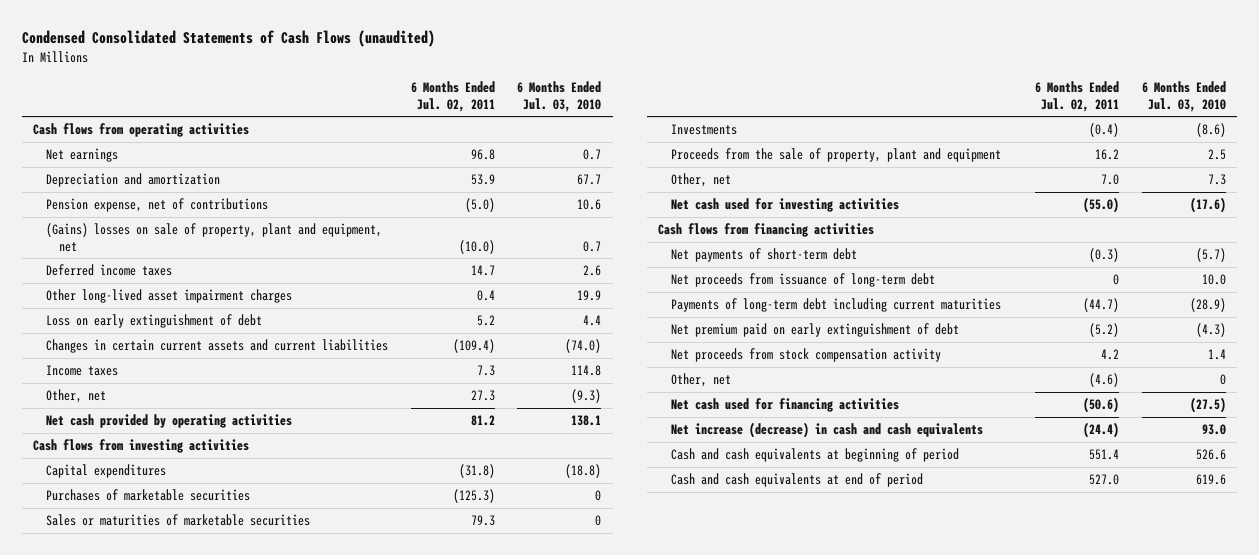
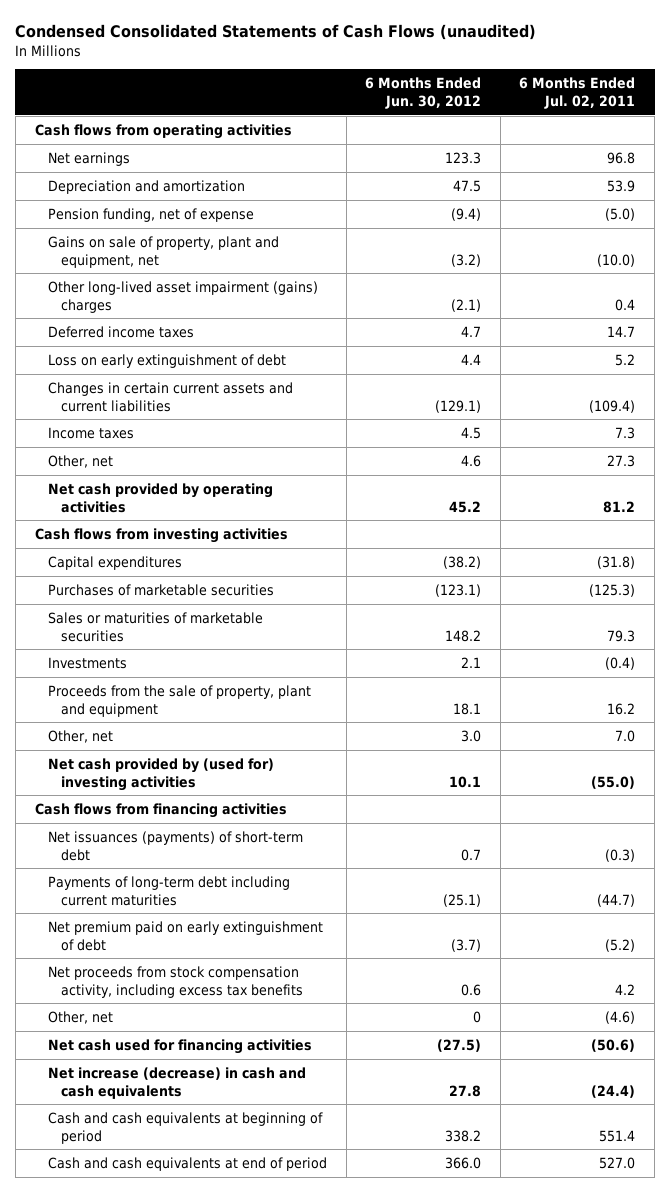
[517,81,602,112] 6 Months Ended Jul. 03, 2010 -> none
none -> [365,77,482,110] 6 Months Ended Jun. 30, 2012
[46,198,269,213] Pension expense, net of contributions -> [47,207,254,222] Pension funding, net of expense
[46,223,383,252] (Gains) losses on sale of property, plant and equipment, net -> [47,235,279,268] Gains on sale of property, plant and equipment, net
none -> [47,280,318,313] Other long-lived asset impairment (gains) charges
[46,289,293,304] Other long-lived asset impairment charges -> none
[670,198,899,213] Net cash used for investing activities -> [47,757,274,791] Net cash provided by (used for) investing activities
[670,273,935,288] Net proceeds from issuance of long-term debt -> none
[670,248,857,263] Net payments of short-term debt -> [47,830,303,861] Net issuances (payments) of short-term debt
[670,348,941,363] Net proceeds from stock compensation activity -> [47,965,304,998] Net proceeds from stock compensation activity, including excess tax benefits

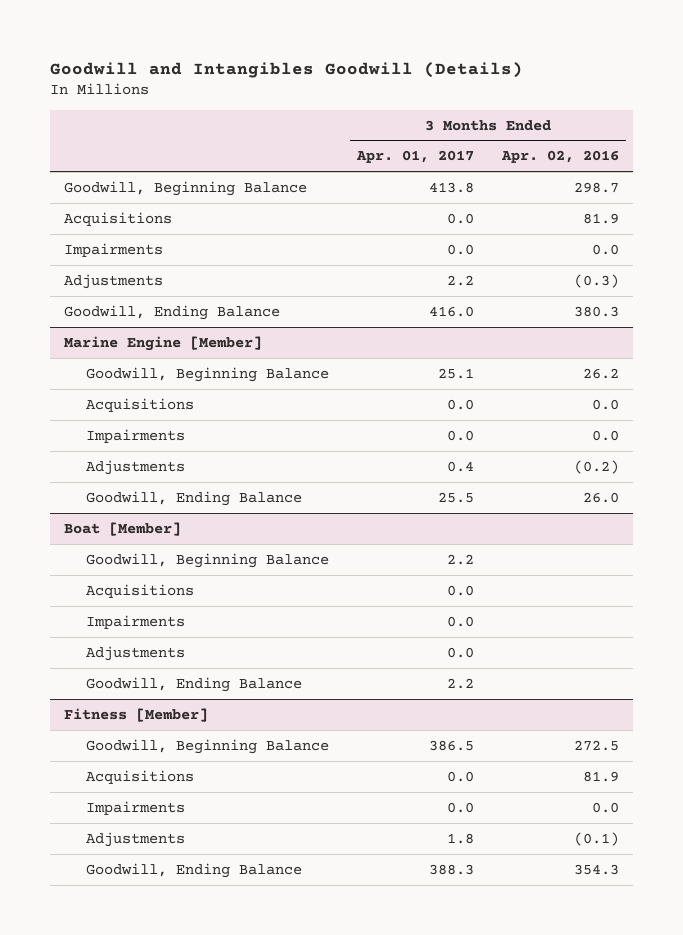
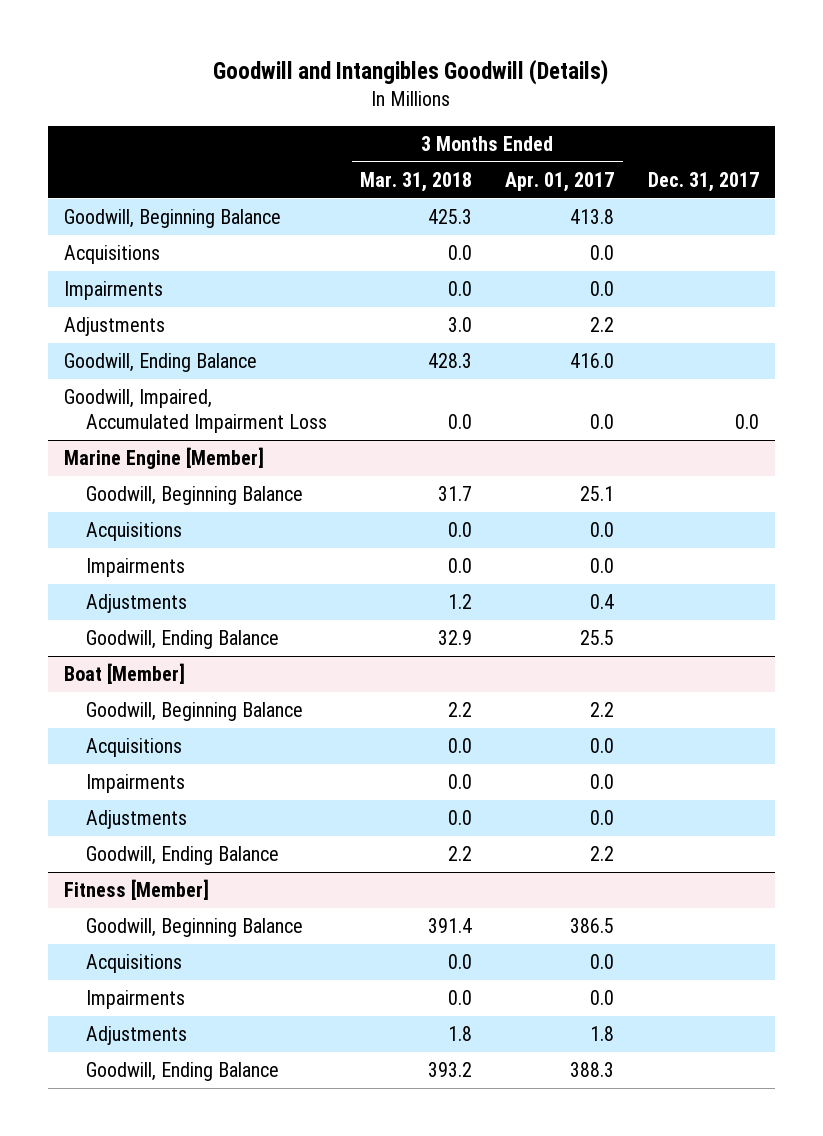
[500,150,619,164] Apr. 02, 2016 -> none
none -> [360,171,473,192] Mar. 31, 2018
none -> [647,171,759,192] Dec. 31, 2017
none -> [64,389,327,434] Goodwill, Impaired, Accumulated Impairment Loss

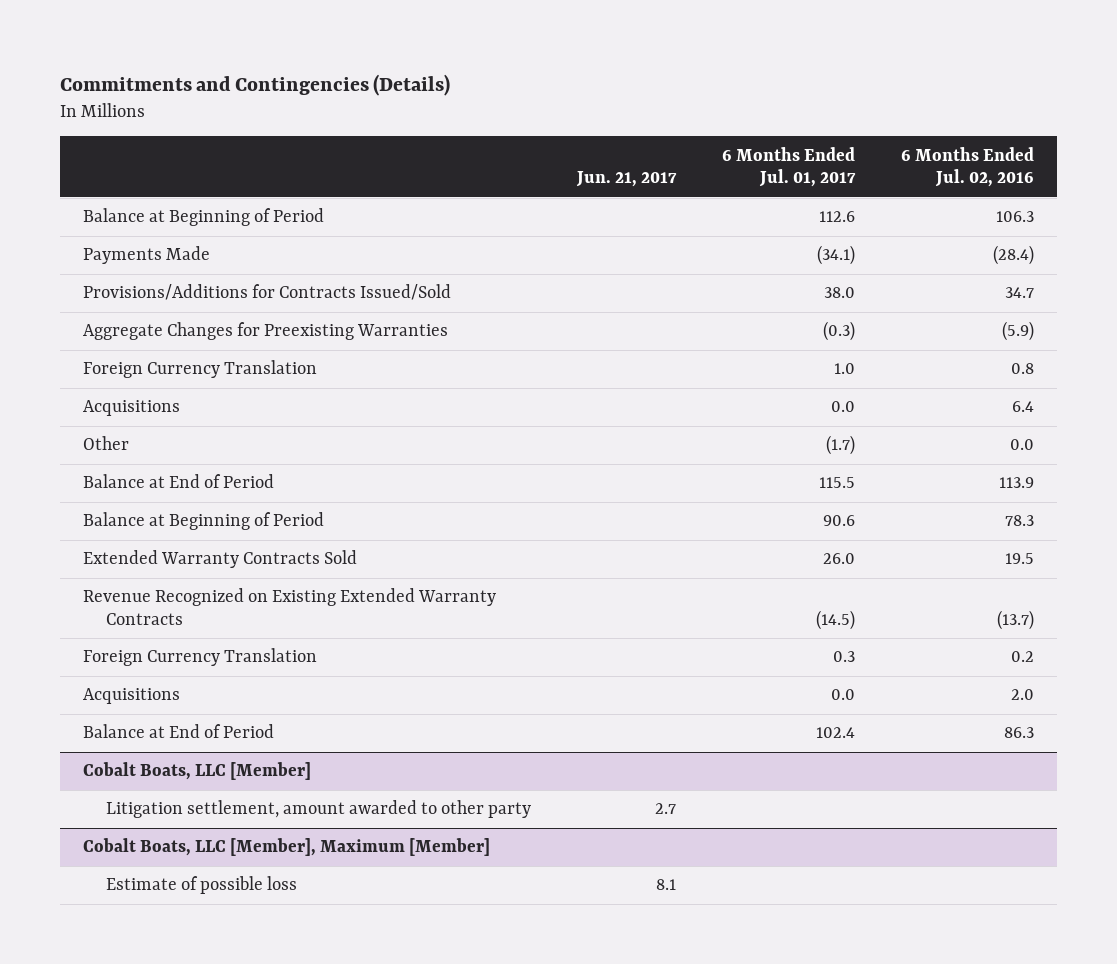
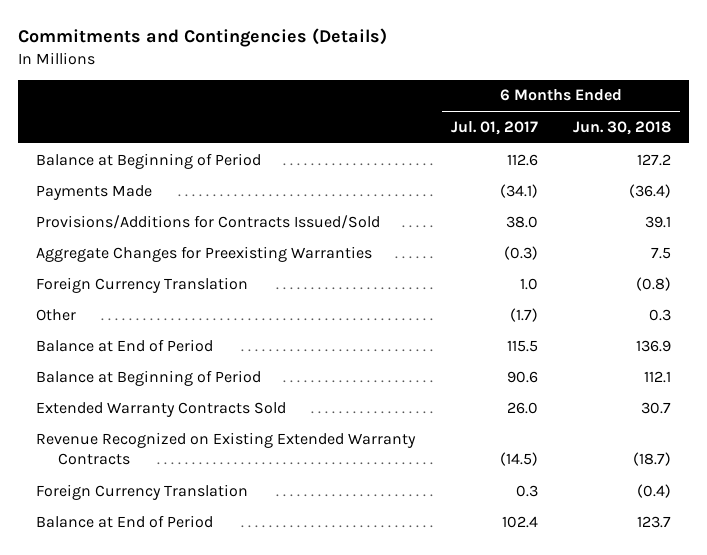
[575,171,677,188] Jun. 21, 2017 -> none
[900,146,1034,188] 6 Months Ended Jul. 02, 2016 -> none
none -> [573,120,672,135] Jun. 30, 2018
[83,400,181,417] Acquisitions -> none
[83,688,181,705] Acquisitions -> none
[83,762,312,781] Cobalt Boats, LLC [Member] -> none
[105,800,531,819] Litigation settlement, amount awarded to other party -> none
[83,838,491,857] Cobalt Boats, LLC [Member], Maximum [Member] -> none
[105,876,297,895] Estimate of possible loss -> none

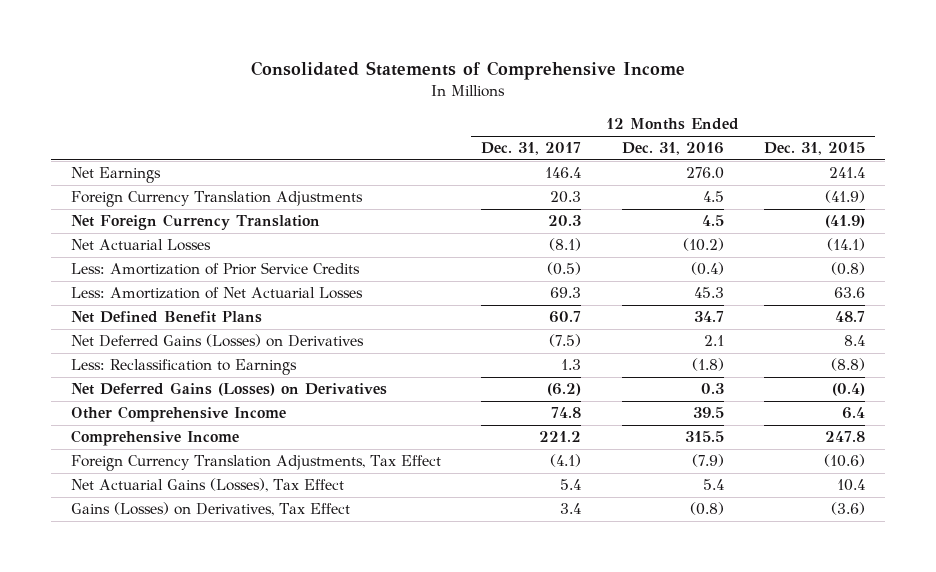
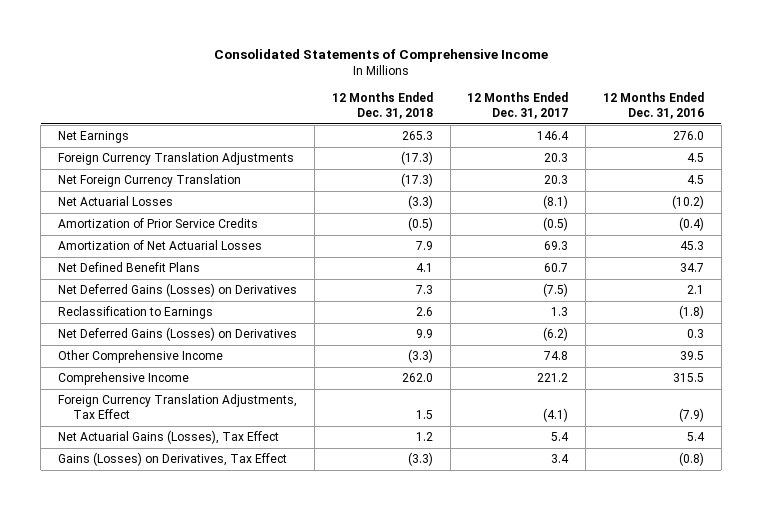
[763,142,865,156] Dec. 31, 2015 -> none
none -> [331,92,433,120] 12 Months Ended Dec. 31, 2018
[70,262,360,276] Less: Amortization of Prior Service Credits -> [58,218,259,229] Amortization of Prior Service Credits
[70,287,363,300] Less: Amortization of Net Actuarial Losses -> [58,240,263,251] Amortization of Net Actuarial Losses
[70,359,297,376] Less: Reclassification to Earnings -> [58,306,214,320] Reclassification to Earnings

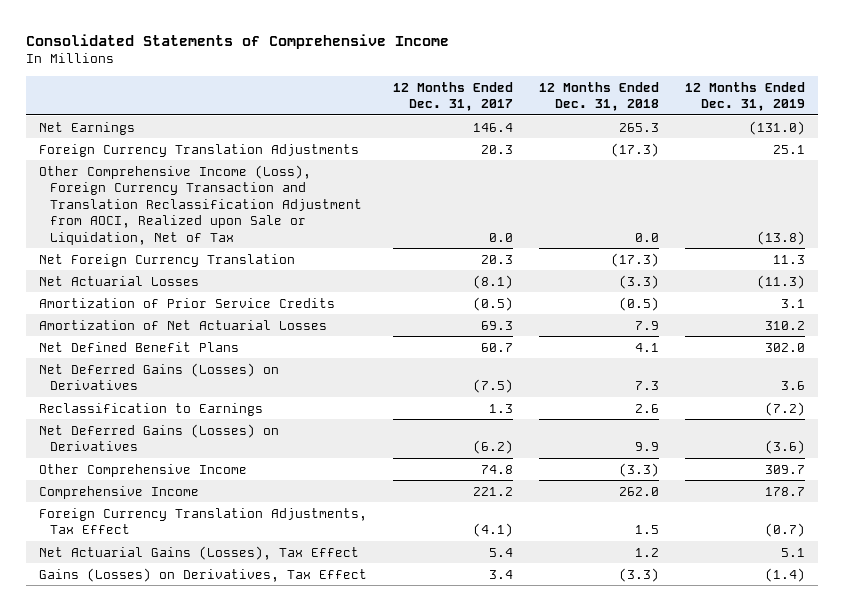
[602,92,704,120] 12 Months Ended Dec. 31, 2016 -> none
none -> [685,81,806,112] 12 Months Ended Dec. 31, 2019
none -> [38,164,362,245] Other Comprehensive Income (Loss), Foreign Currency Transaction and Translation Reclassification Adjustment from AOCI, Realized upon Sale or Liquidation, Net of Tax

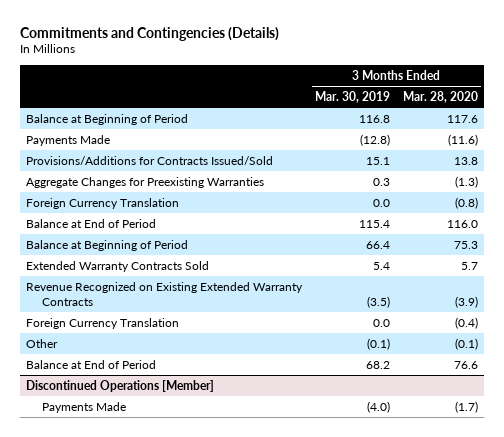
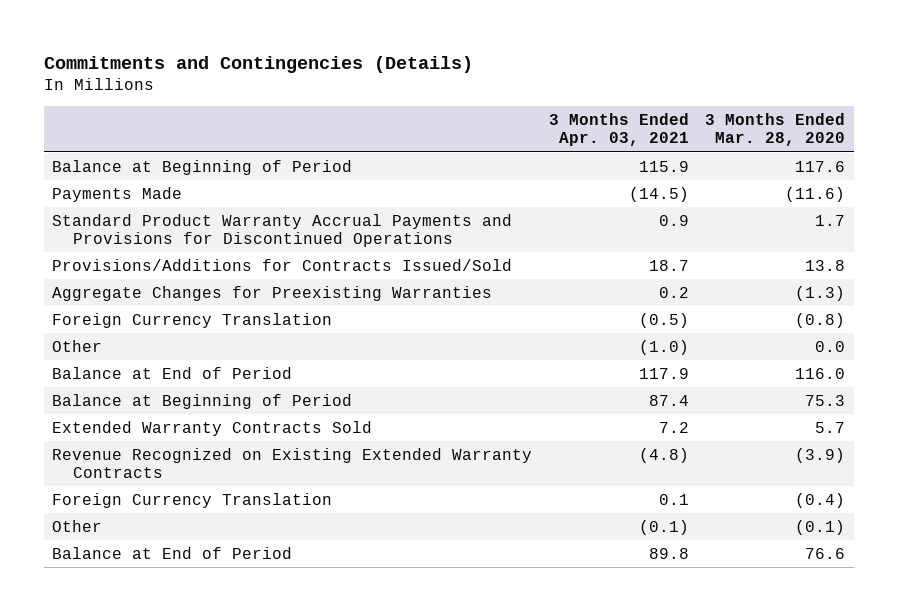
[314,90,390,103] Mar. 30, 2019 -> none
none -> [548,112,689,147] 3 Months Ended Apr. 03, 2021
none -> [52,213,513,248] Standard Product Warranty Accrual Payments and Provisions for Discontinued Operations
none -> [52,339,103,352] Other
[26,379,215,392] Discontinued Operations [Member] -> none
[41,401,126,413] Payments Made -> none

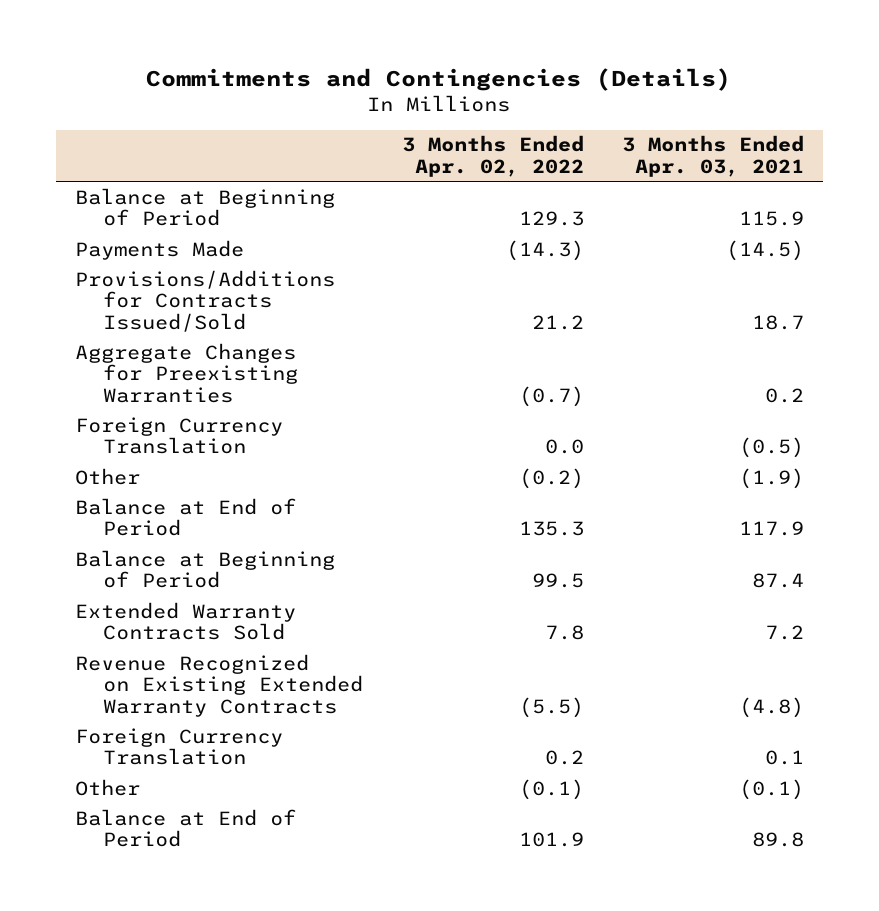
[705,112,846,147] 3 Months Ended Mar. 28, 2020 -> none
none -> [401,135,584,177] 3 Months Ended Apr. 02, 2022
[52,213,513,248] Standard Product Warranty Accrual Payments and Provisions for Discontinued Operations -> none
[638,339,689,355] (1.0) -> [738,467,804,489] (1.9)

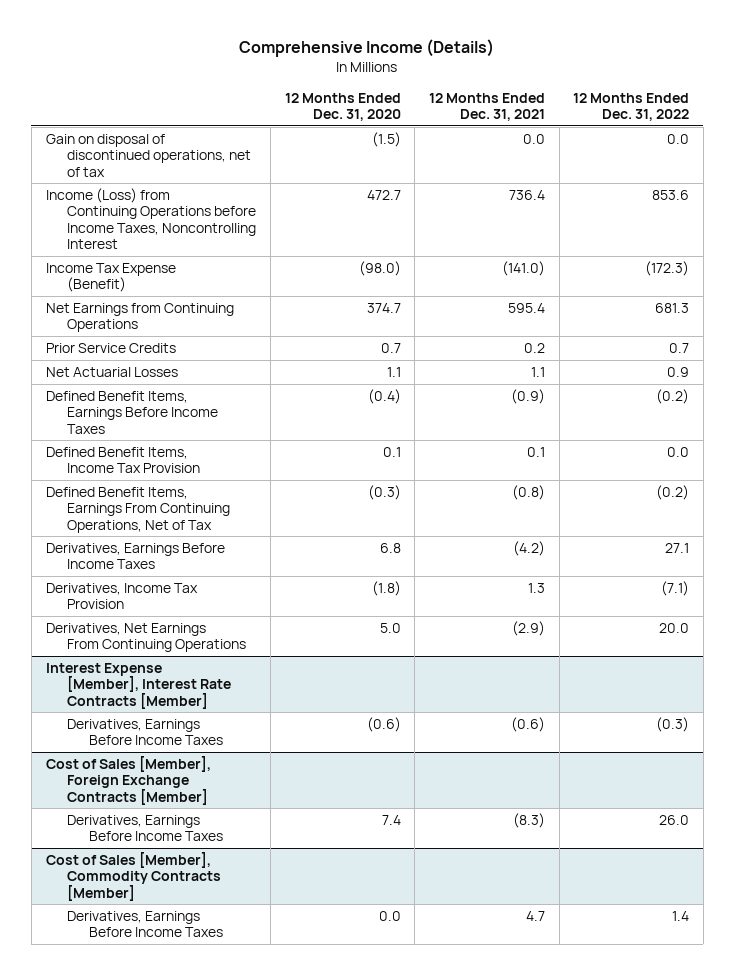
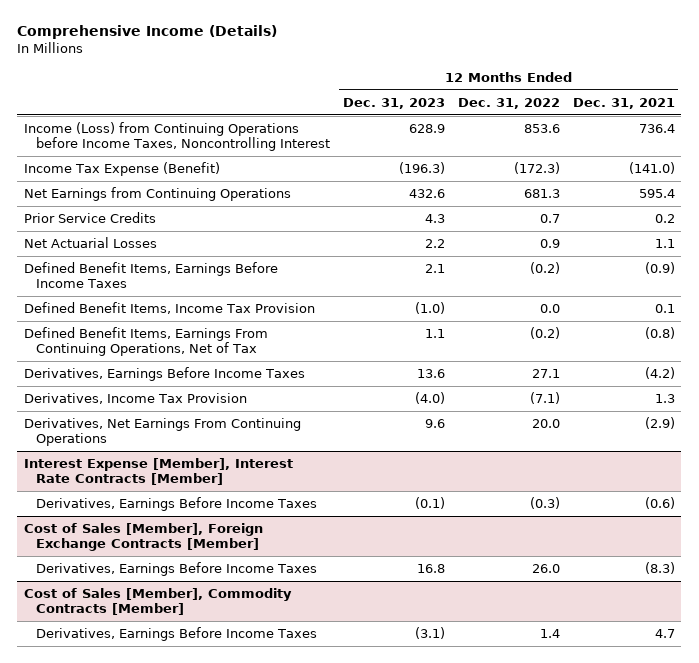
[284,92,401,122] 12 Months Ended Dec. 31, 2020 -> none
none -> [342,97,445,109] Dec. 31, 2023
[45,133,252,177] Gain on disposal of discontinued operations, net of tax -> none

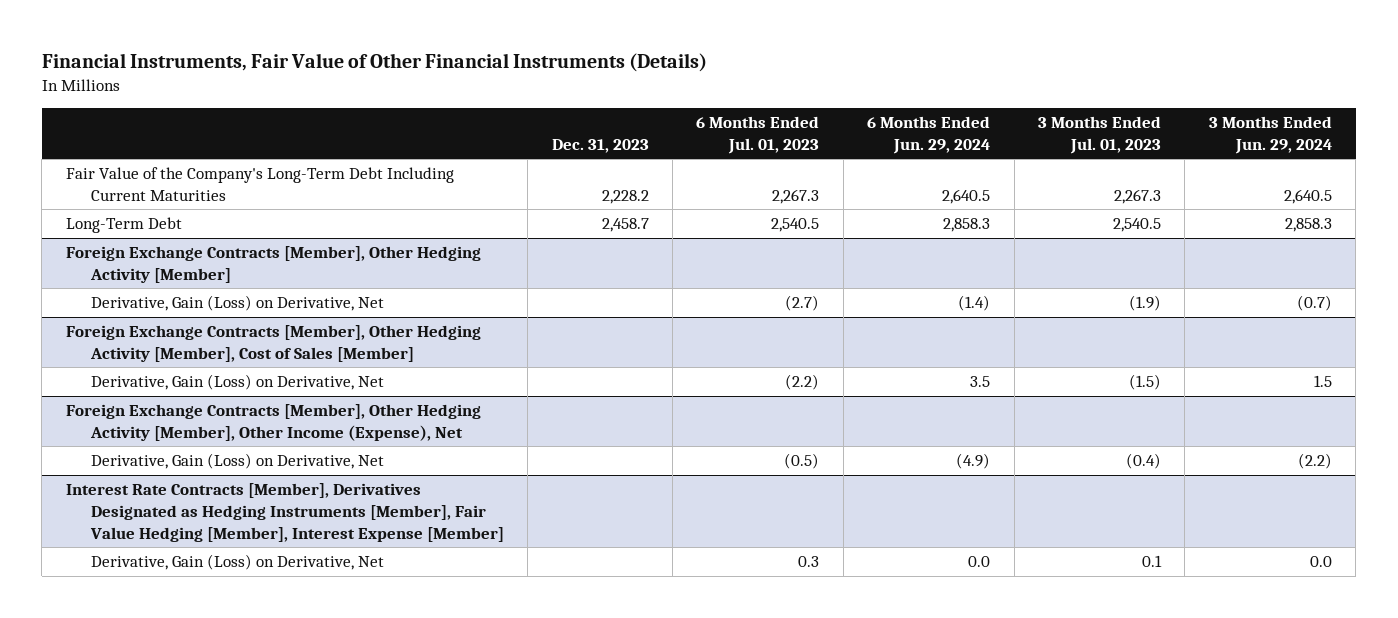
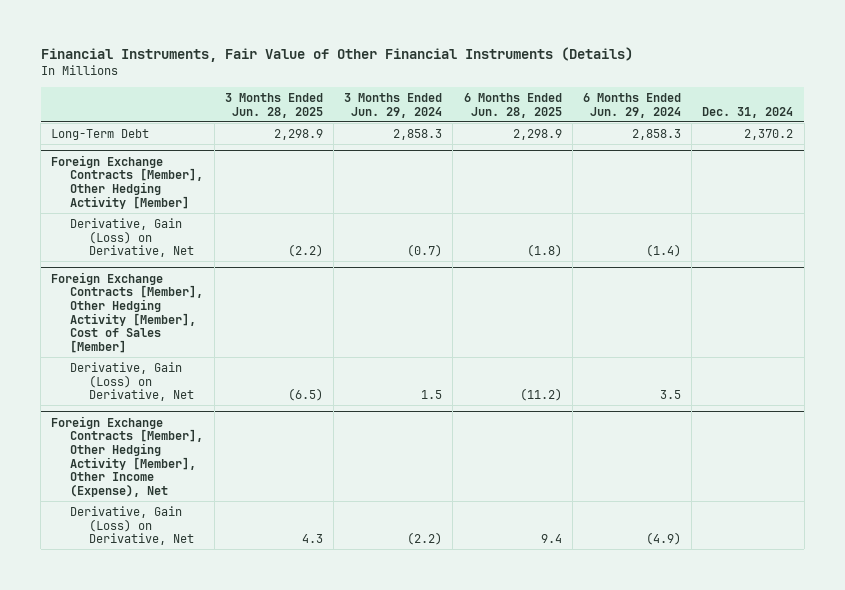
[551,138,649,153] Dec. 31, 2023 -> none
[696,115,820,154] 6 Months Ended Jul. 01, 2023 -> none
[1037,115,1161,154] 3 Months Ended Jul. 01, 2023 -> none
none -> [224,92,323,118] 3 Months Ended Jun. 28, 2025
none -> [463,92,562,118] 6 Months Ended Jun. 28, 2025
none -> [702,106,794,118] Dec. 31, 2024
[65,167,454,201] Fair Value of the Company's Long-Term Debt Including Current Maturities -> none
[65,483,504,542] Interest Rate Contracts [Member], Derivatives Designated as Hedging Instruments [Member], Fair Value Hedging [Member], Interest Expense [Member] -> none
[90,554,384,571] Derivative, Gain (Loss) on Derivative, Net -> none

